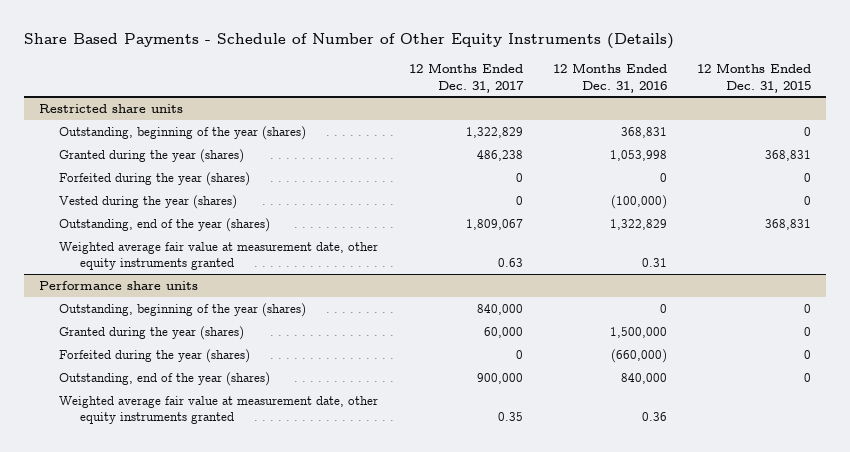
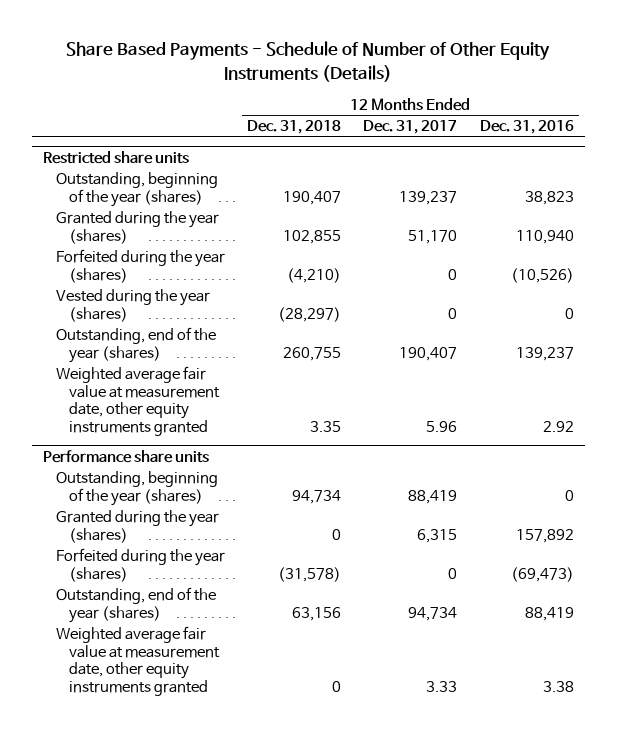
[697,62,812,93] 12 Months Ended Dec. 31, 2015 -> none
none -> [247,120,342,135] Dec. 31, 2018
[465,126,523,138] 1,322,829 -> [399,190,458,205] 139,237
[620,126,667,138] 368,831 -> [524,190,574,205] 38,823
[476,149,523,161] 486,238 -> [408,229,458,244] 51,170
[609,149,667,161] 1,053,998 -> [515,229,574,244] 110,940
[659,172,667,182] 0 -> [510,267,574,283] (10,526)
[610,194,667,209] (100,000) -> [564,307,574,319] 0
[465,218,523,230] 1,809,067 -> [399,346,458,361] 190,407
[609,218,667,230] 1,322,829 -> [515,346,574,361] 139,237
[497,258,523,268] 0.63 -> [426,421,458,433] 5.96
[641,258,667,268] 0.31 -> [542,421,574,433] 2.92
[476,303,523,315] 840,000 -> [408,489,458,504] 88,419
[483,326,523,338] 60,000 -> [417,528,458,543] 6,315
[609,326,667,338] 1,500,000 -> [515,528,574,543] 157,892
[610,348,667,363] (660,000) -> [510,566,574,582] (69,473)
[476,372,523,384] 900,000 -> [408,606,458,621] 94,734
[620,372,667,384] 840,000 -> [524,606,574,621] 88,419
[497,412,523,422] 0.35 -> [426,681,458,693] 3.33
[641,412,667,422] 0.36 -> [542,681,574,693] 3.38

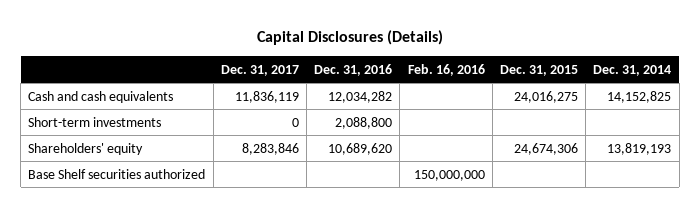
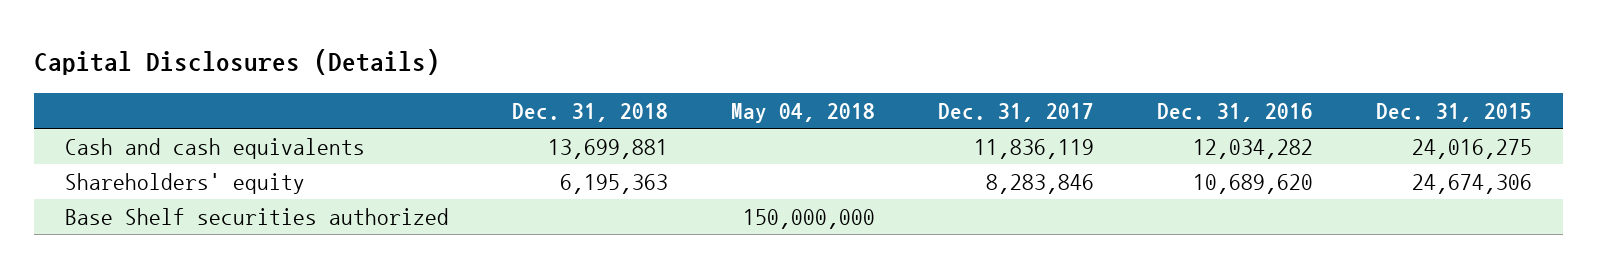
[407,63,485,76] Feb. 16, 2016 -> none
[593,64,672,76] Dec. 31, 2014 -> none
none -> [511,102,668,122] Dec. 31, 2018
none -> [730,102,875,123] May 04, 2018
[28,116,162,127] Short-term investments -> none

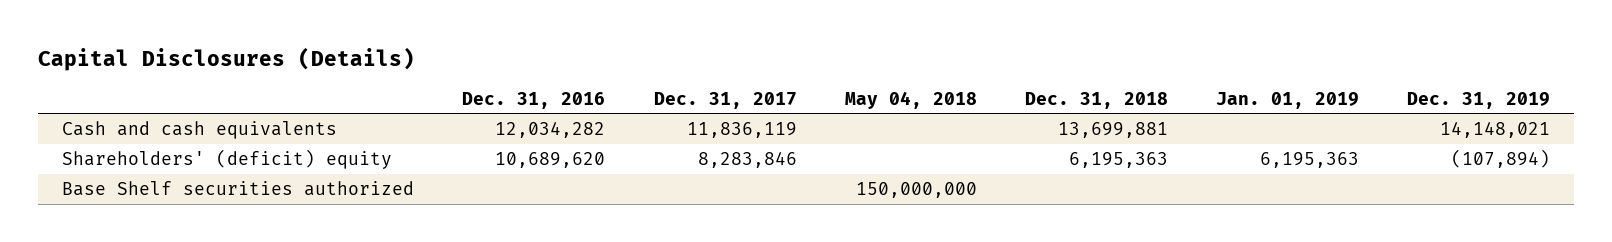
[1375,102,1532,122] Dec. 31, 2015 -> none
none -> [1215,91,1359,109] Jan. 01, 2019
none -> [1406,91,1550,109] Dec. 31, 2019
[65,173,306,195] Shareholders' equity -> [62,149,393,170] Shareholders' (deficit) equity

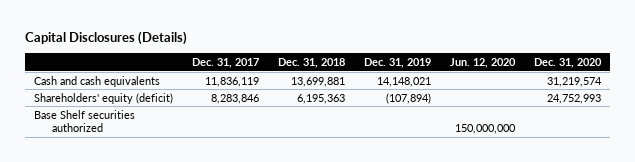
[462,91,606,109] Dec. 31, 2016 -> none
[844,90,977,109] May 04, 2018 -> none
[1215,91,1359,109] Jan. 01, 2019 -> none
none -> [449,57,516,68] Jun. 12, 2020
none -> [533,57,602,68] Dec. 31, 2020
[62,149,393,170] Shareholders' (deficit) equity -> [34,92,174,104] Shareholders' equity (deficit)

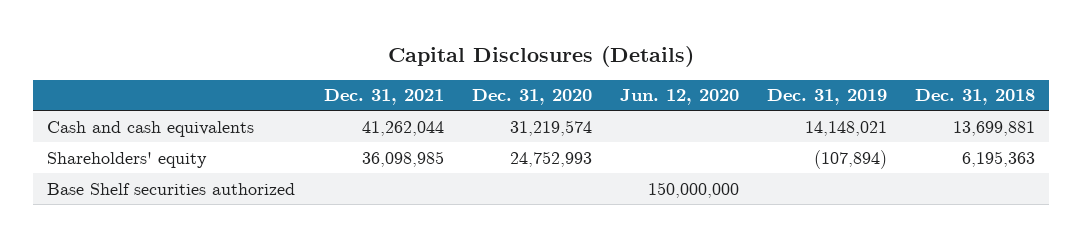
[192,57,260,68] Dec. 31, 2017 -> none
none -> [323,89,444,106] Dec. 31, 2021
[34,92,174,104] Shareholders' equity (deficit) -> [47,151,208,168] Shareholders' equity

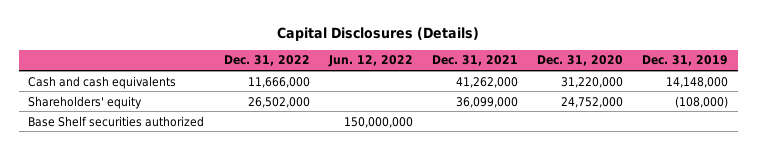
[619,89,739,106] Jun. 12, 2020 -> none
[915,89,1036,106] Dec. 31, 2018 -> none
none -> [223,55,310,67] Dec. 31, 2022
none -> [327,55,413,68] Jun. 12, 2022
[361,120,444,136] 41,262,044 -> [455,76,518,88] 41,262,000
[509,119,592,136] 31,219,574 -> [561,76,624,88] 31,220,000
[804,120,887,136] 14,148,021 -> [666,76,729,88] 14,148,000
[361,150,444,167] 36,098,985 -> [455,96,518,108] 36,099,000
[509,150,592,167] 24,752,993 -> [561,96,624,108] 24,752,000
[813,149,887,169] (107,894) -> [675,95,729,108] (108,000)

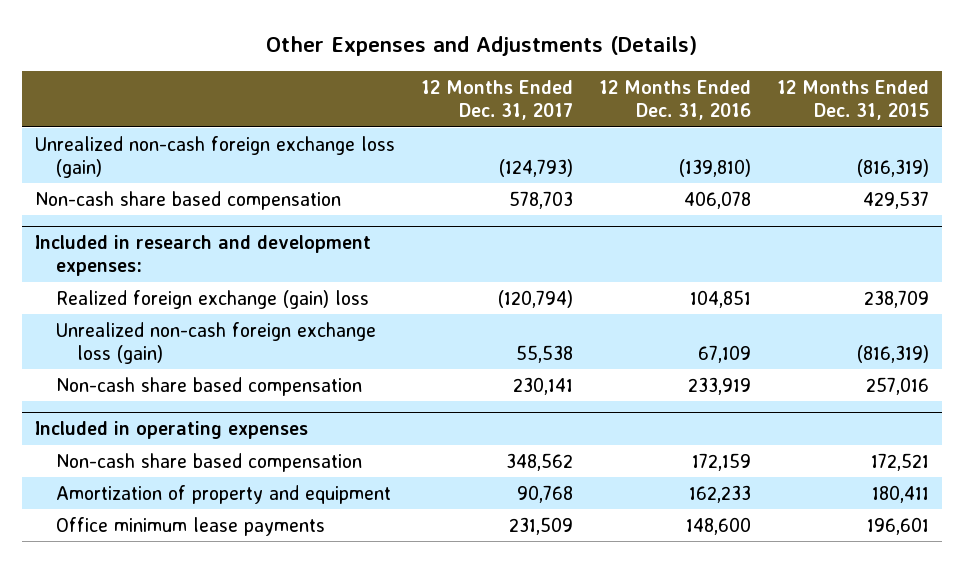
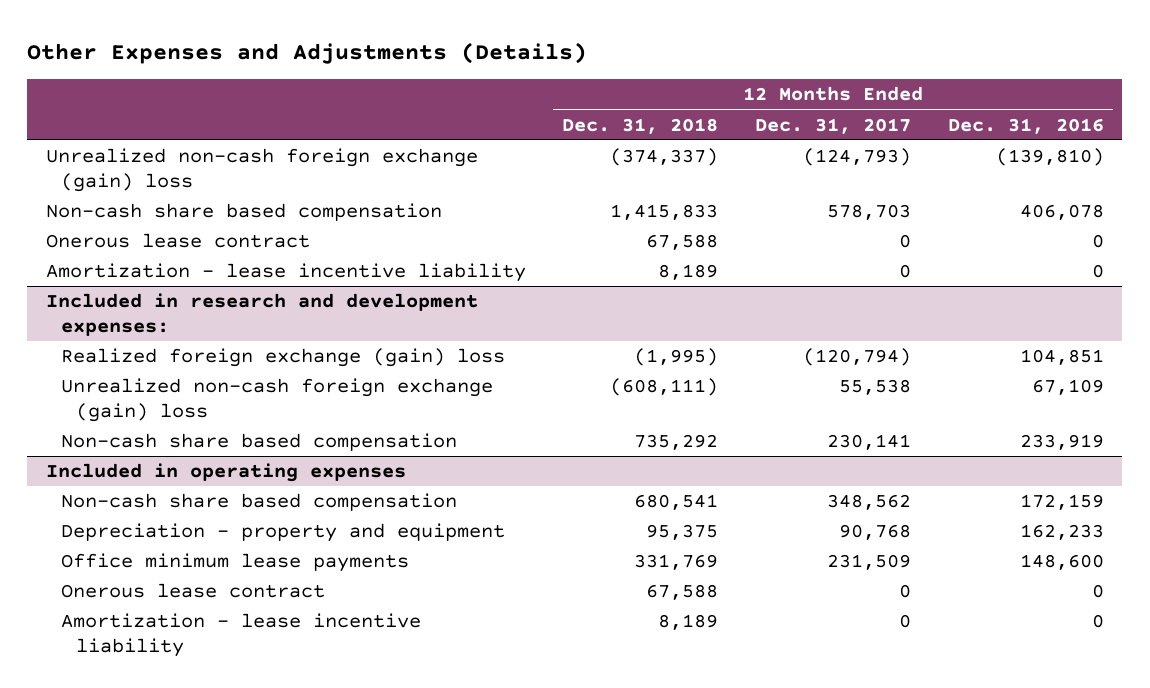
[777,80,930,121] 12 Months Ended Dec. 31, 2015 -> none
none -> [562,117,719,134] Dec. 31, 2018
[34,135,395,178] Unrealized non-cash foreign exchange loss (gain) -> [45,148,478,193] Unrealized non-cash foreign exchange (gain) loss
none -> [45,233,310,249] Onerous lease contract
none -> [45,263,526,283] Amortization - lease incentive liability
[55,321,376,364] Unrealized non-cash foreign exchange loss (gain) -> [60,378,493,423] Unrealized non-cash foreign exchange (gain) loss
[55,484,391,504] Amortization of property and equipment -> [60,523,505,543] Depreciation - property and equipment
none -> [60,583,325,599] Onerous lease contract
none -> [60,613,421,658] Amortization - lease incentive liability

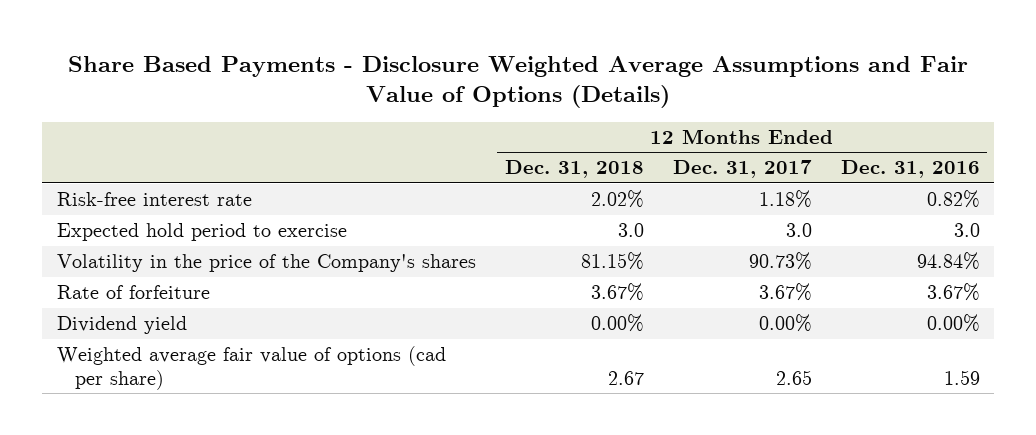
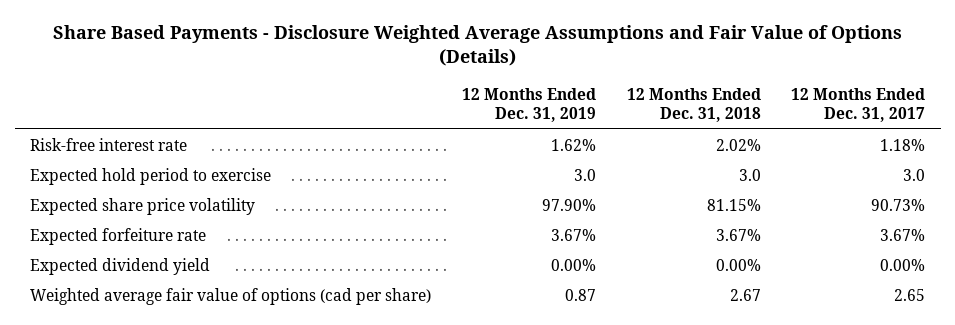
[840,160,980,179] Dec. 31, 2016 -> none
none -> [461,87,596,123] 12 Months Ended Dec. 31, 2019
[56,254,476,273] Volatility in the price of the Company's shares -> [30,197,256,215] Expected share price volatility
[56,285,210,300] Rate of forfeiture -> [30,227,207,245] Expected forfeiture rate
[56,316,187,335] Dividend yield -> [30,257,211,275] Expected dividend yield

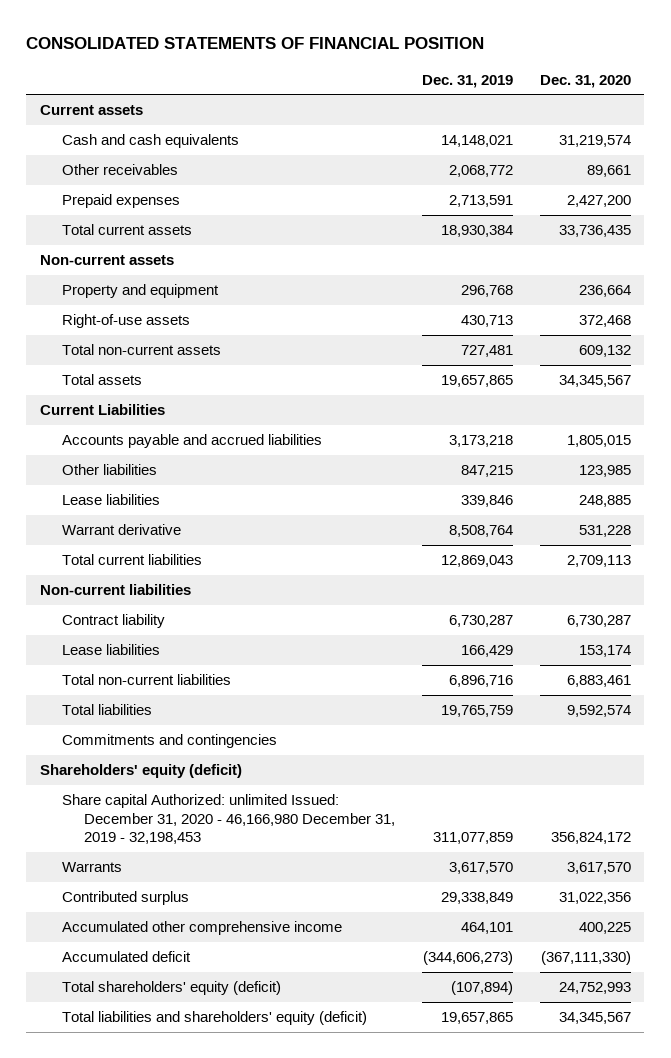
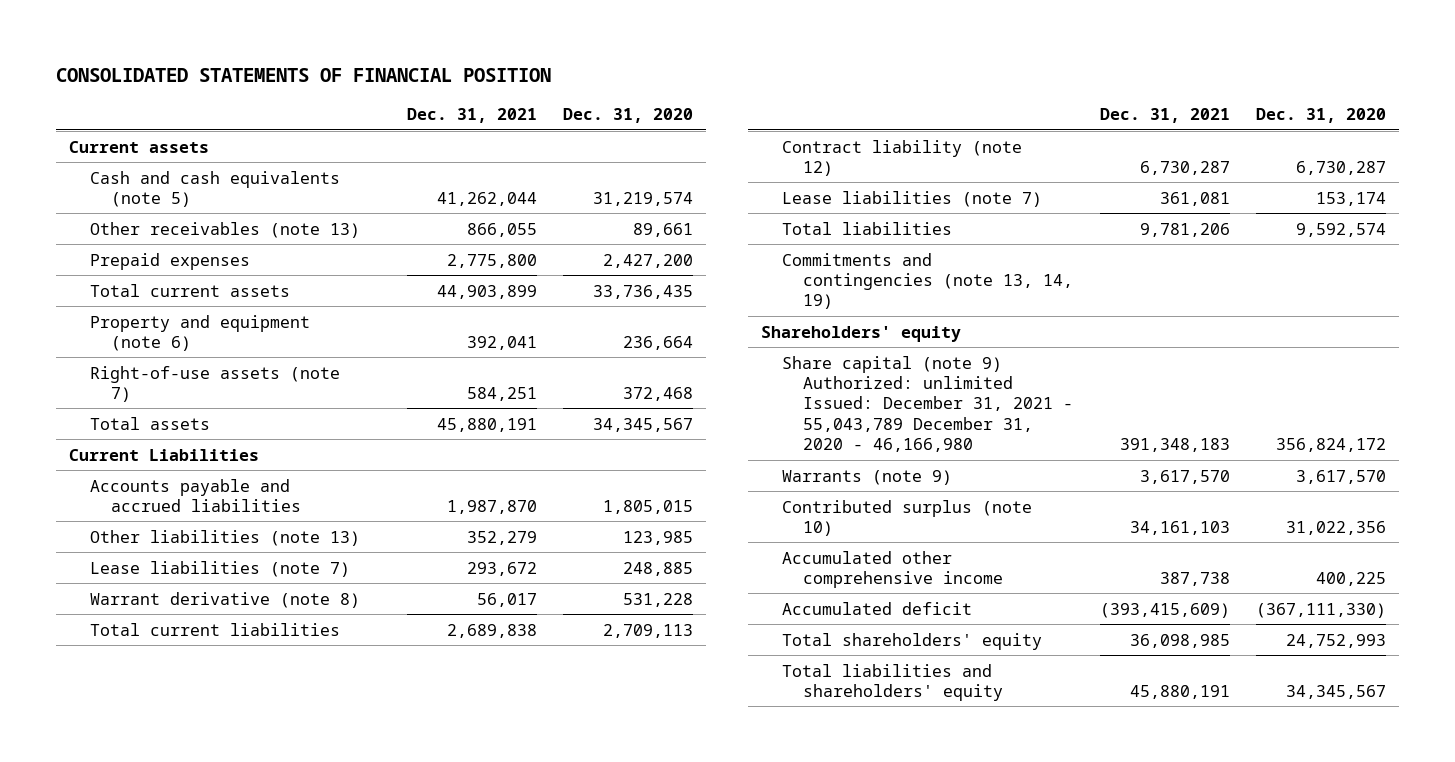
[421,74,513,88] Dec. 31, 2019 -> none
none -> [407,108,538,124] Dec. 31, 2021
[61,134,239,149] Cash and cash equivalents -> [89,170,340,207] Cash and cash equivalents (note 5)
[61,164,178,176] Other receivables -> [89,221,360,238] Other receivables (note 13)
[39,255,174,266] Non-current assets -> none
[61,344,221,356] Total non-current assets -> none
[61,284,219,299] Property and equipment -> [89,314,310,351] Property and equipment (note 6)
[61,314,190,329] Right-of-use assets -> [89,365,340,402] Right-of-use assets (note 7)
[61,464,157,476] Other liabilities -> [89,529,360,546] Other liabilities (note 13)
[61,494,160,506] Lease liabilities -> [89,560,350,577] Lease liabilities (note 7)
[61,524,181,536] Warrant derivative -> [89,591,360,608] Warrant derivative (note 8)
[39,584,191,596] Non-current liabilities -> none
[61,674,231,686] Total non-current liabilities -> none
[61,614,165,629] Contract liability -> [782,139,1023,176] Contract liability (note 12)
[61,644,160,656] Lease liabilities -> [782,190,1043,207] Lease liabilities (note 7)
[61,734,277,749] Commitments and contingencies -> [782,252,1074,310] Commitments and contingencies (note 13, 14, 19)
[39,764,242,779] Shareholders' equity (deficit) -> [761,325,962,342] Shareholders' equity
[61,794,396,845] Share capital Authorized: unlimited Issued: December 31, 2020 - 46,166,980 December 31, 2019 - 32,198,453 -> [782,355,1074,453] Share capital (note 9) Authorized: unlimited Issued: December 31, 2021 - 55,043,789 December 31, 2020 - 46,166,980
[61,862,122,873] Warrants -> [782,469,953,485] Warrants (note 9)
[61,891,189,906] Contributed surplus -> [782,499,1033,536] Contributed surplus (note 10)
[61,981,281,996] Total shareholders' equity (deficit) -> [782,632,1043,650] Total shareholders' equity
[61,1011,367,1026] Total liabilities and shareholders' equity (deficit) -> [782,663,1004,701] Total liabilities and shareholders' equity

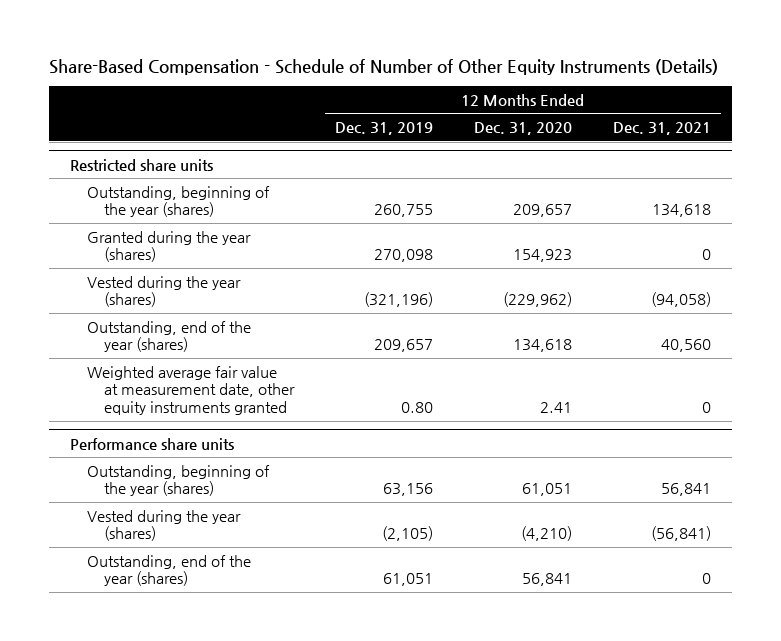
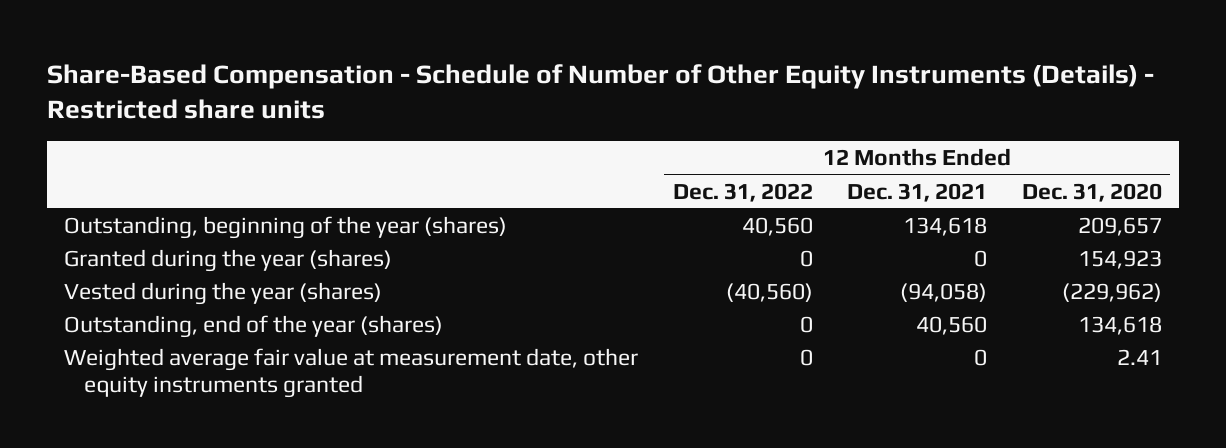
[49,58,719,75] Share-Based Compensation - Schedule of Number of Other Equity Instruments (Details) -> [47,63,1155,120] Share-Based Compensation - Schedule of Number of Other Equity Instruments (Details) - Restricted share units
[334,122,433,136] Dec. 31, 2019 -> none
none -> [672,182,813,202] Dec. 31, 2022
[70,158,214,171] Restricted share units -> none
[70,437,235,450] Performance share units -> none
[86,464,270,497] Outstanding, beginning of the year (shares) -> none
[86,509,241,542] Vested during the year (shares) -> none
[86,554,251,587] Outstanding, end of the year (shares) -> none

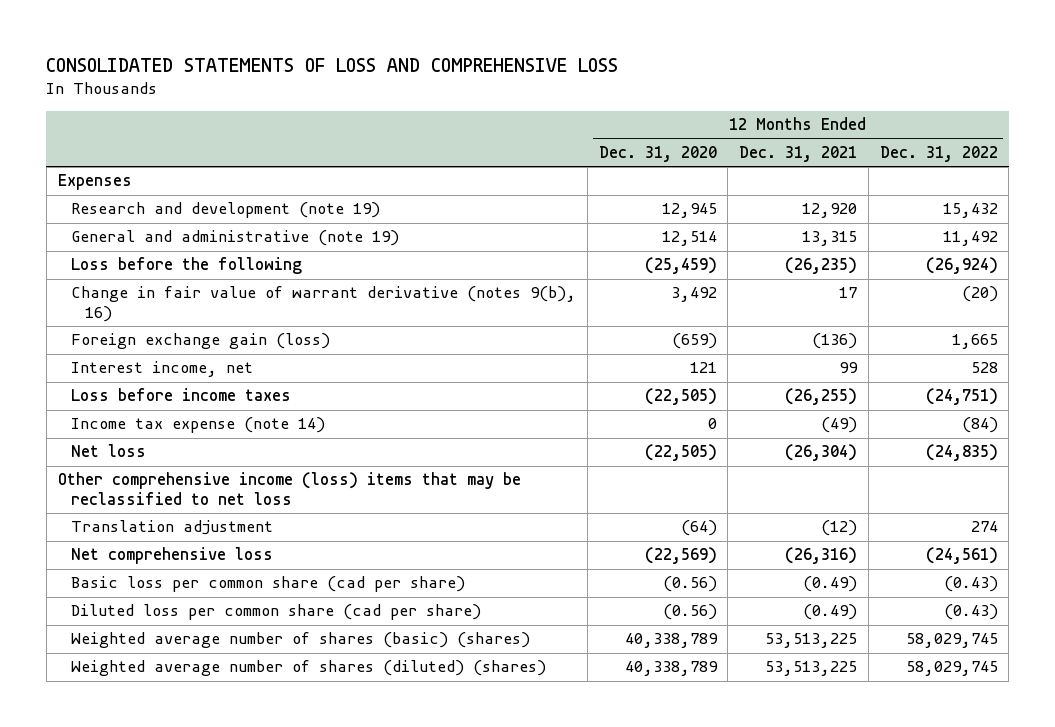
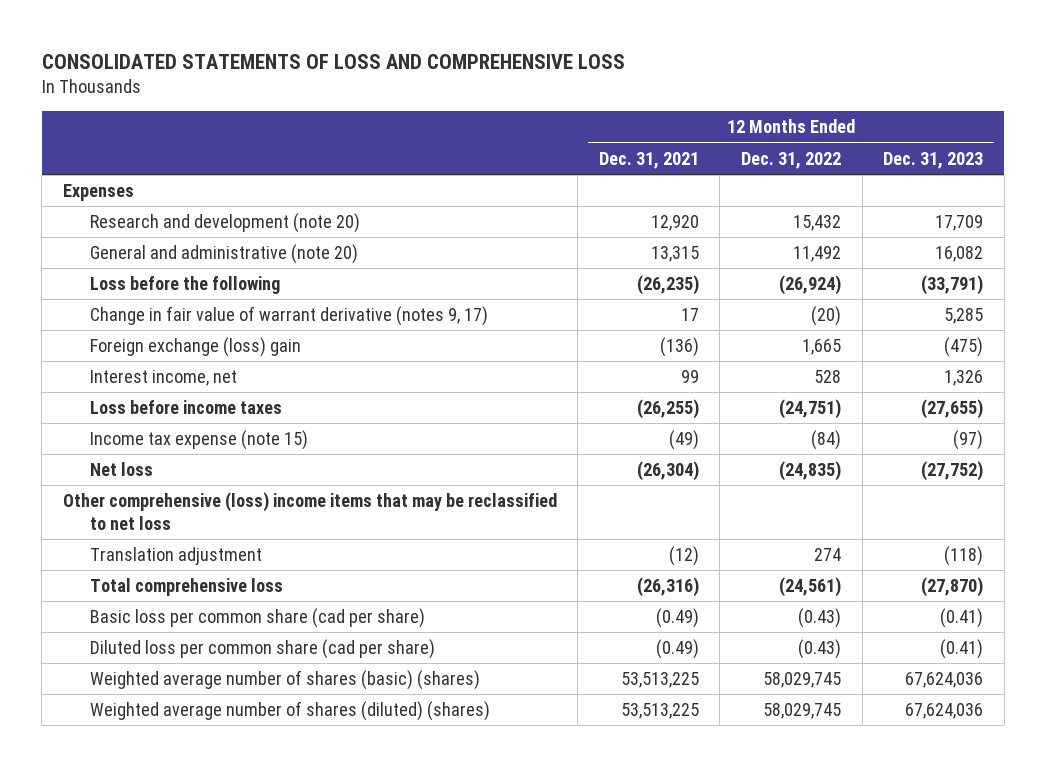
[598,146,717,163] Dec. 31, 2020 -> none
none -> [883,151,984,169] Dec. 31, 2023
[71,202,381,219] Research and development (note 19) -> [89,213,360,234] Research and development (note 20)
[71,230,400,247] General and administrative (note 19) -> [89,244,358,265] General and administrative (note 20)
[71,286,577,322] Change in fair value of warrant derivative (notes 9(b), 16) -> [89,306,488,327] Change in fair value of warrant derivative (notes 9, 17)
[71,333,331,350] Foreign exchange gain (loss) -> [89,337,301,358] Foreign exchange (loss) gain
[71,417,326,434] Income tax expense (note 14) -> [89,430,308,451] Income tax expense (note 15)
[57,472,521,505] Other comprehensive income (loss) items that may be reclassified to net loss -> [62,492,557,531] Other comprehensive (loss) income items that may be reclassified to net loss
[71,547,274,565] Net comprehensive loss -> [89,578,283,597] Total comprehensive loss

